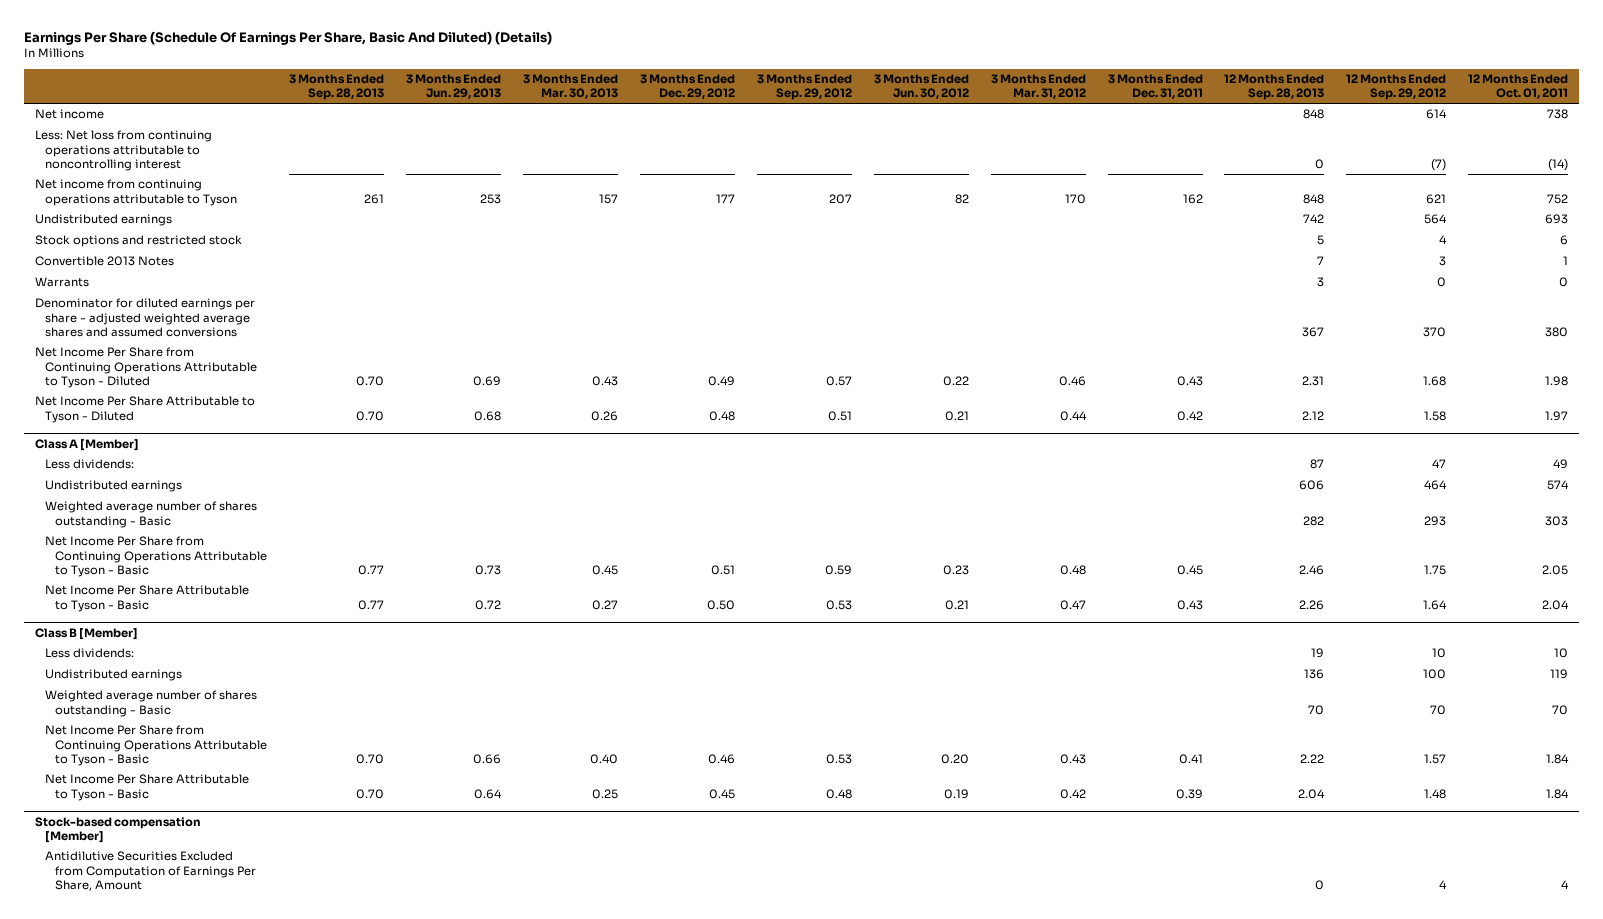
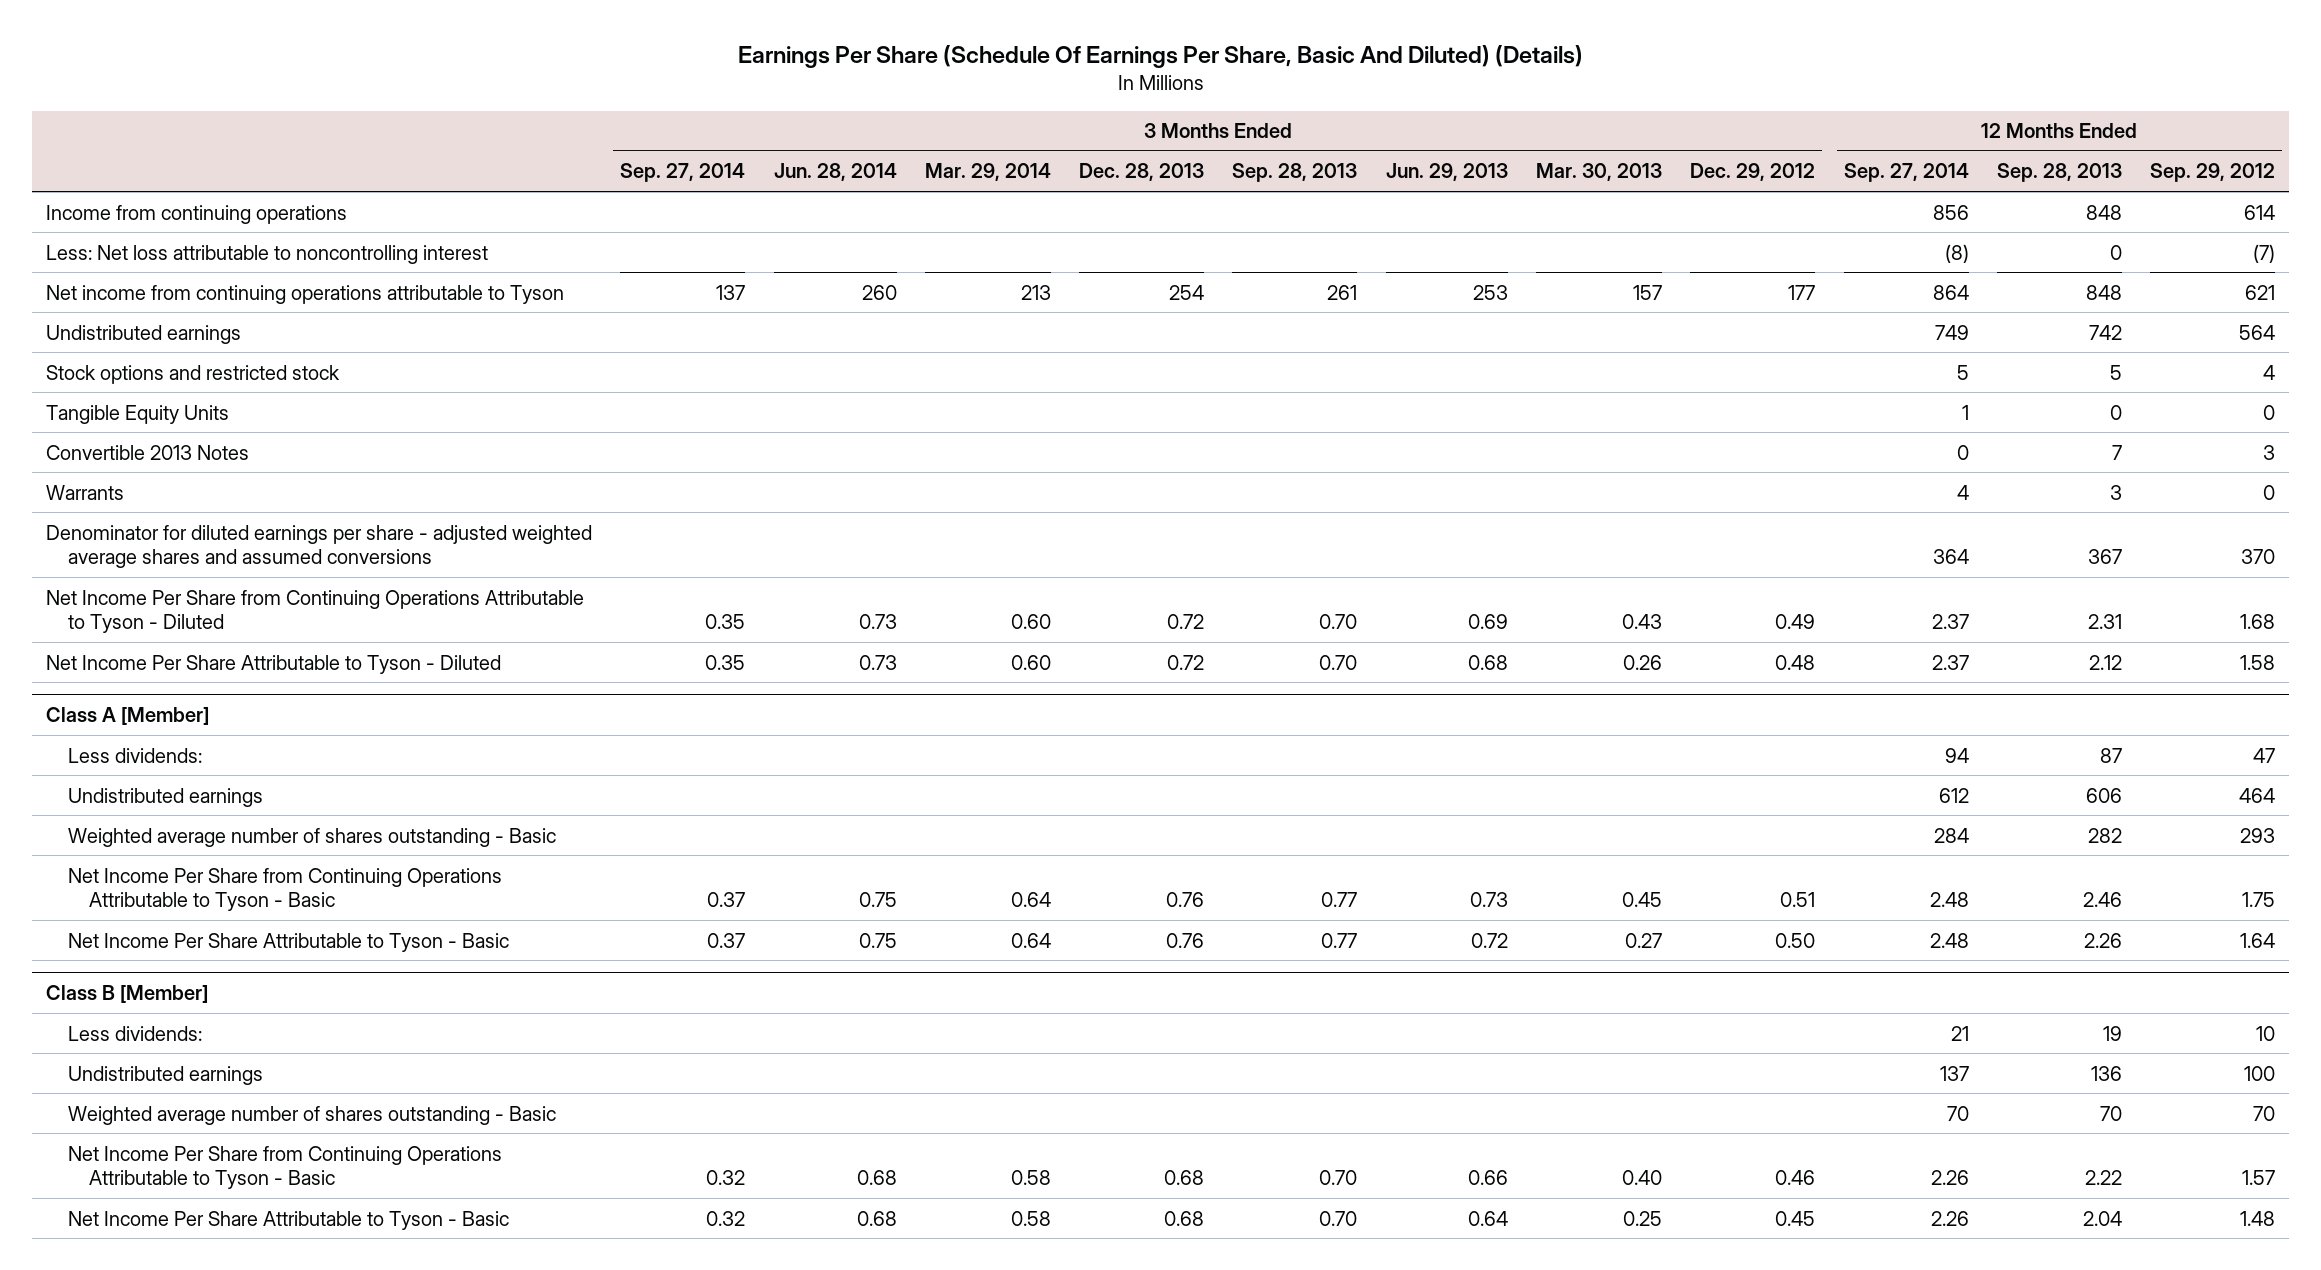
[756,74,852,101] 3 Months Ended Sep. 29, 2012 -> none
[873,74,969,100] 3 Months Ended Jun. 30, 2012 -> none
[990,74,1086,100] 3 Months Ended Mar. 31, 2012 -> none
[1107,74,1203,100] 3 Months Ended Dec. 31, 2011 -> none
[1468,74,1569,100] 12 Months Ended Oct. 01, 2011 -> none
none -> [620,163,746,183] Sep. 27, 2014
none -> [773,163,897,182] Jun. 28, 2014
none -> [924,163,1051,182] Mar. 29, 2014
none -> [1079,163,1205,182] Dec. 28, 2013
none -> [1843,163,1969,183] Sep. 27, 2014
[34,109,104,120] Net income -> [45,204,347,224] Income from continuing operations
[34,130,212,172] Less: Net loss from continuing operations attributable to noncontrolling interest -> [45,244,488,264] Less: Net loss attributable to noncontrolling interest
none -> [45,404,229,424] Tangible Equity Units
[34,816,201,843] Stock-based compensation [Member] -> none
[44,851,256,892] Antidilutive Securities Excluded from Computation of Earnings Per Share, Amount -> none

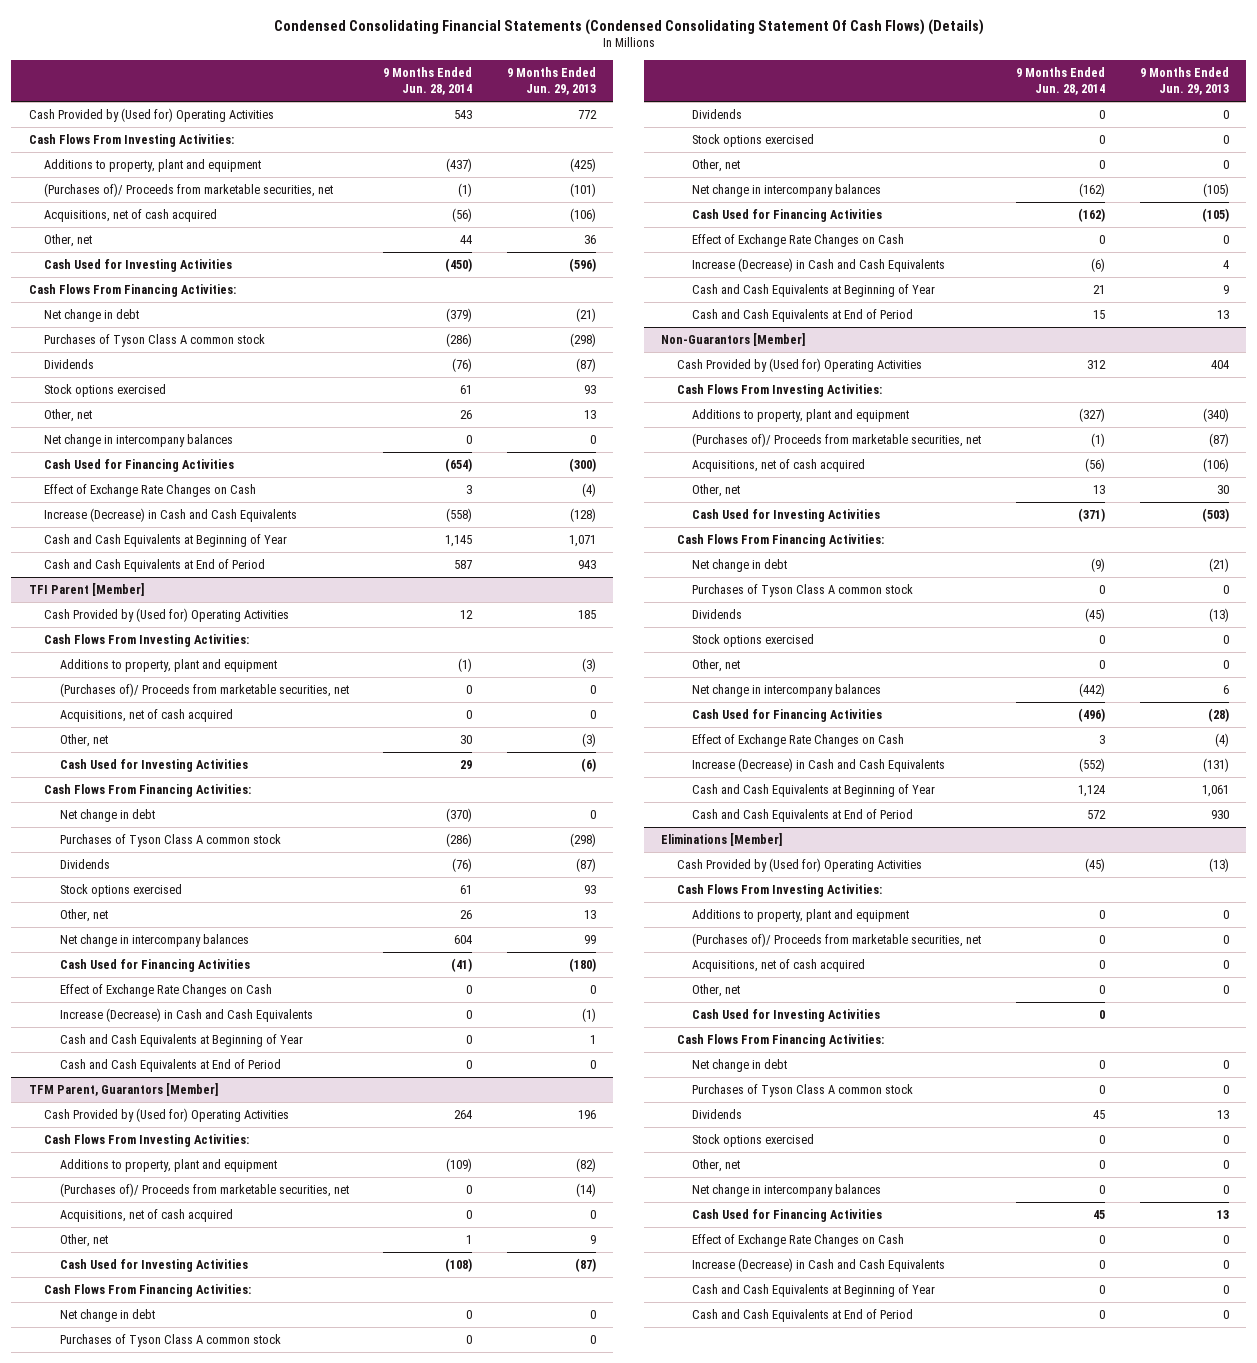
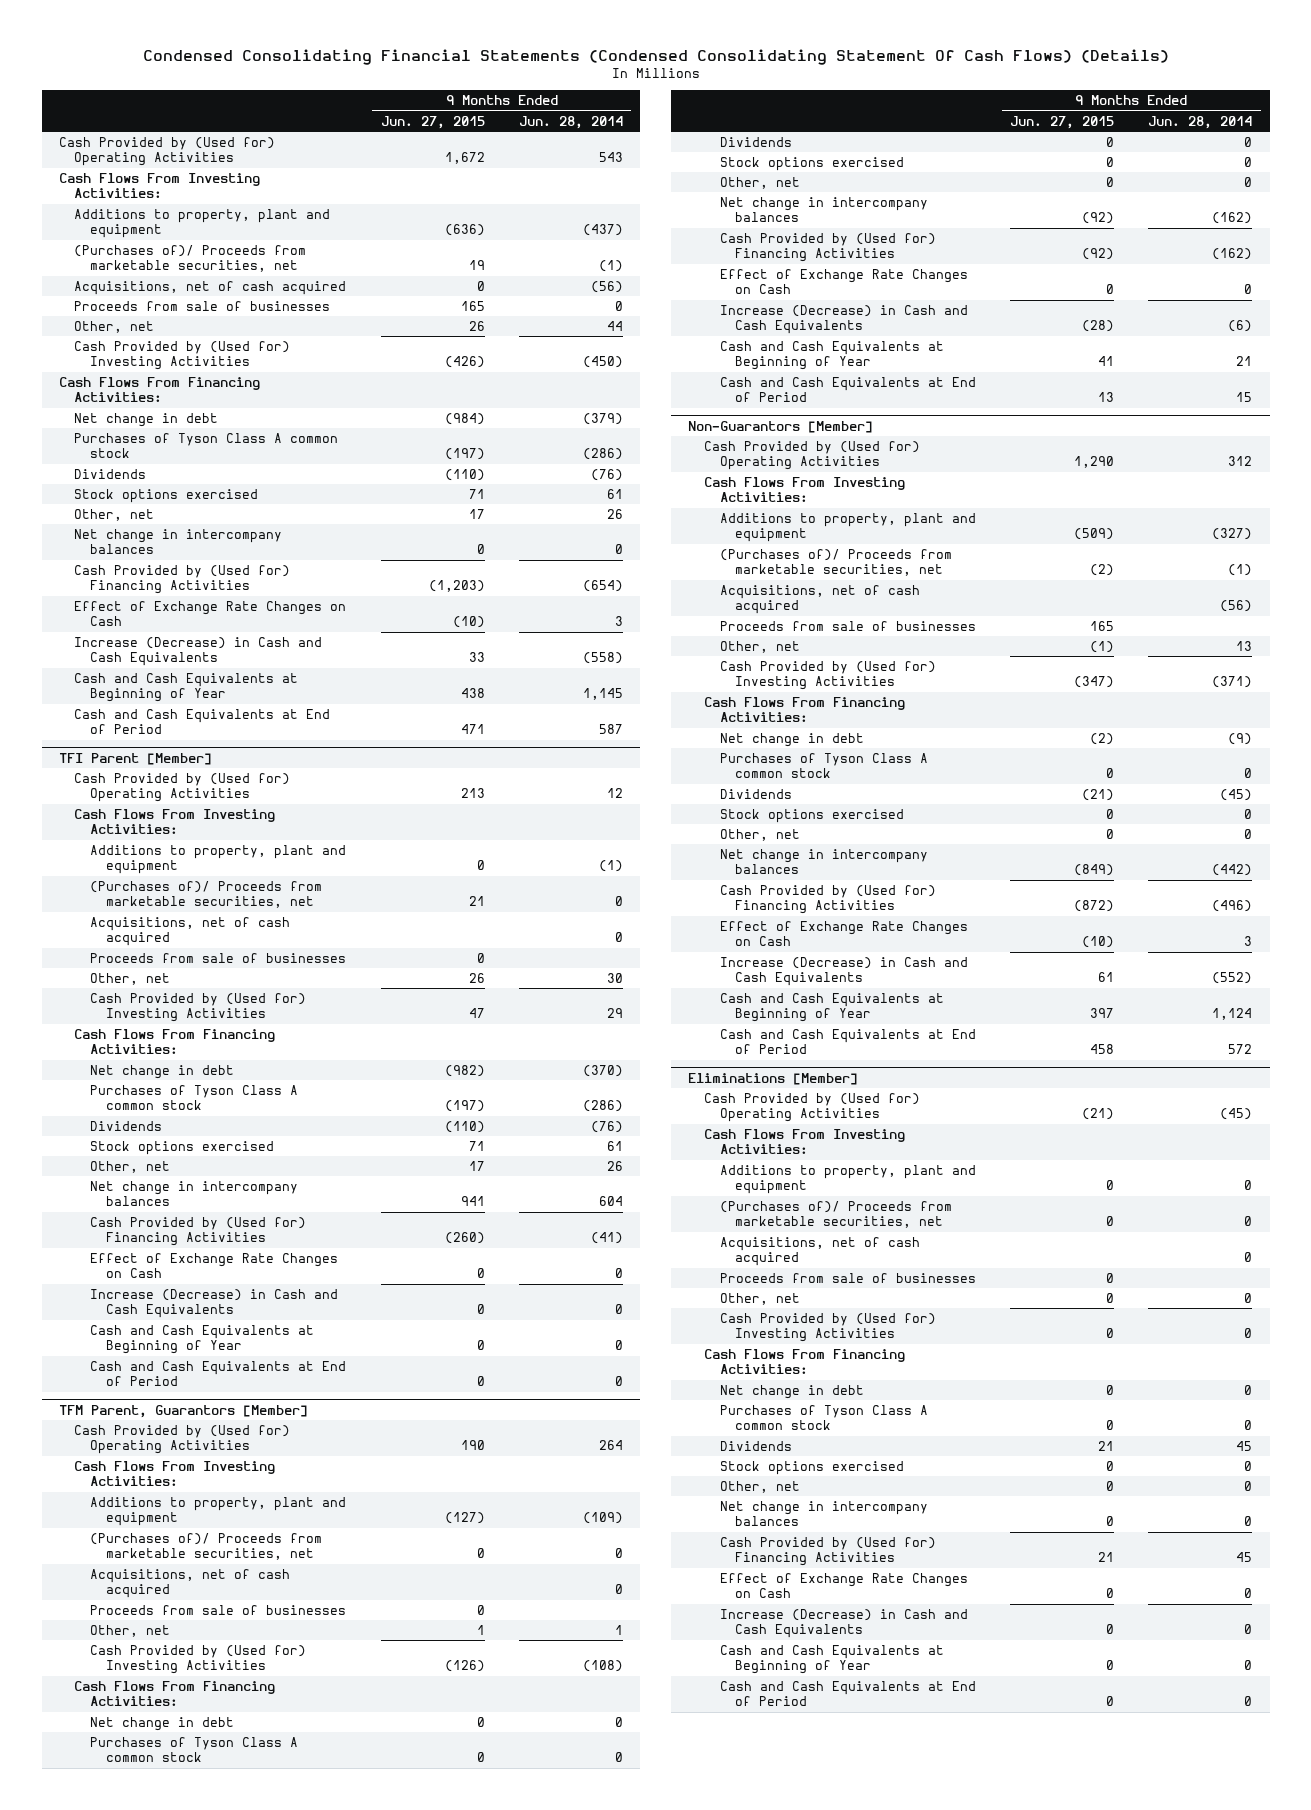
[506,66,596,96] 9 Months Ended Jun. 29, 2013 -> none
none -> [380,115,485,129] Jun. 27, 2015
none -> [74,300,331,311] Proceeds from sale of businesses
[44,259,233,273] Cash Used for Investing Activities -> [74,340,291,371] Cash Provided by (Used for) Investing Activities
[44,459,235,473] Cash Used for Financing Activities -> [74,564,291,595] Cash Provided by (Used for) Financing Activities
none -> [90,952,347,963] Proceeds from sale of businesses
[59,759,248,773] Cash Used for Investing Activities -> [90,992,307,1023] Cash Provided by (Used for) Investing Activities
[59,959,250,973] Cash Used for Financing Activities -> [90,1216,307,1247] Cash Provided by (Used for) Financing Activities
none -> [90,1604,347,1615] Proceeds from sale of businesses
[59,1259,248,1273] Cash Used for Investing Activities -> [90,1644,307,1675] Cash Provided by (Used for) Investing Activities
[692,209,883,223] Cash Used for Financing Activities -> [719,232,936,263] Cash Provided by (Used for) Financing Activities
none -> [719,620,976,631] Proceeds from sale of businesses
[692,509,881,523] Cash Used for Investing Activities -> [719,660,936,691] Cash Provided by (Used for) Investing Activities
[692,709,883,723] Cash Used for Financing Activities -> [719,884,936,915] Cash Provided by (Used for) Financing Activities
none -> [719,1272,976,1283] Proceeds from sale of businesses
[692,1009,881,1023] Cash Used for Investing Activities -> [719,1312,936,1343] Cash Provided by (Used for) Investing Activities
[692,1209,883,1223] Cash Used for Financing Activities -> [719,1536,936,1567] Cash Provided by (Used for) Financing Activities

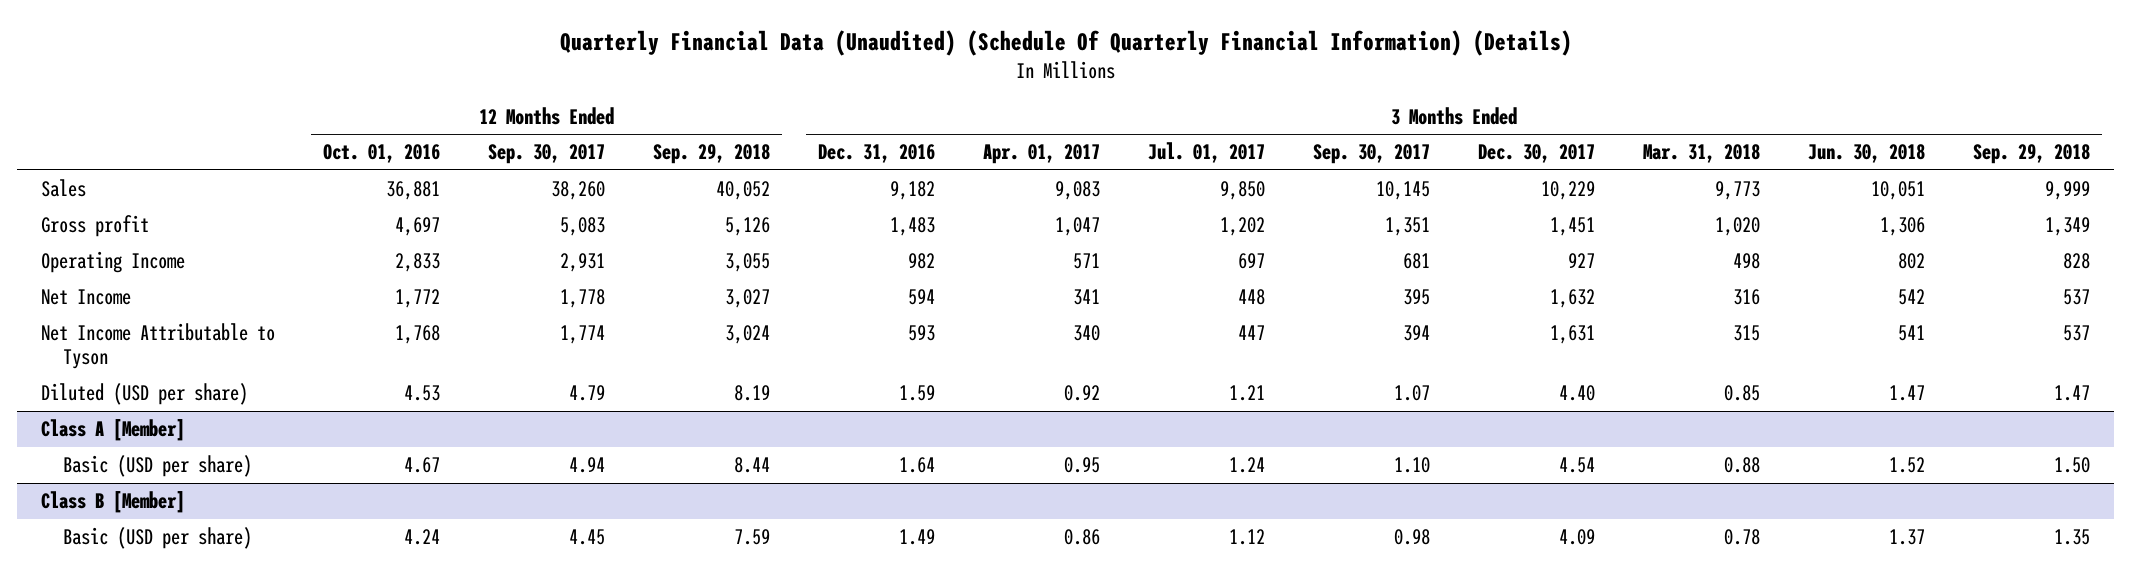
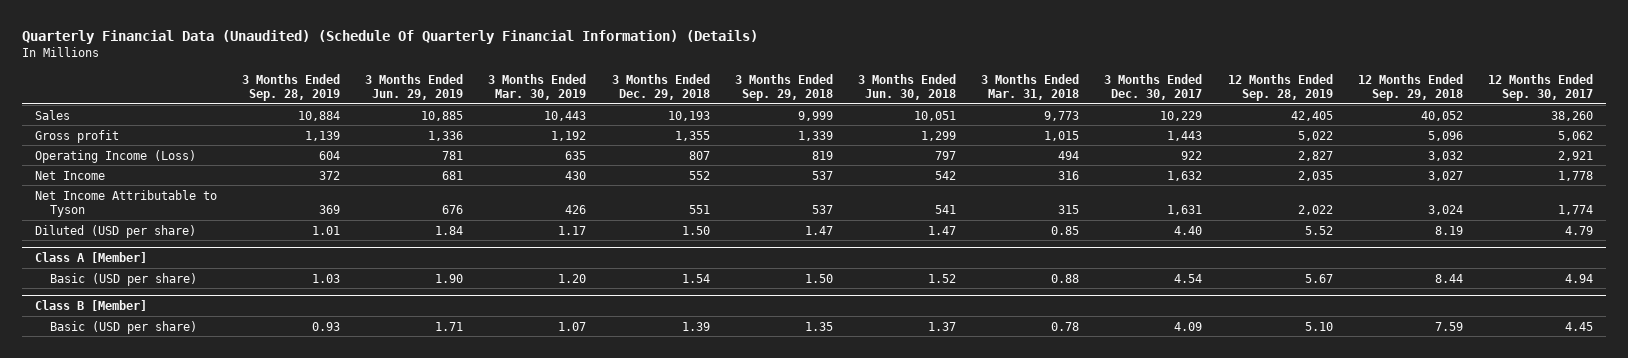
[323,144,441,164] Oct. 01, 2016 -> none
[818,144,936,164] Dec. 31, 2016 -> none
[983,144,1101,165] Apr. 01, 2017 -> none
[1148,142,1266,164] Jul. 01, 2017 -> none
[1313,144,1431,165] Sep. 30, 2017 -> none
none -> [241,73,340,102] 3 Months Ended Sep. 28, 2019
none -> [365,73,464,101] 3 Months Ended Jun. 29, 2019
none -> [488,73,587,101] 3 Months Ended Mar. 30, 2019
none -> [611,73,710,101] 3 Months Ended Dec. 29, 2018
none -> [1227,73,1333,102] 12 Months Ended Sep. 28, 2019
[560,217,606,237] 5,083 -> [1557,130,1593,141] 5,062
[725,217,771,237] 5,126 -> [1427,130,1463,141] 5,096
[1550,217,1596,237] 1,451 -> [1167,130,1203,141] 1,443
[1714,217,1760,237] 1,020 -> [1044,130,1080,141] 1,015
[1879,217,1925,237] 1,306 -> [920,130,956,141] 1,299
[2044,217,2090,237] 1,349 -> [797,130,833,141] 1,339
[41,251,186,274] Operating Income -> [34,149,196,163] Operating Income (Loss)
[560,253,606,273] 2,931 -> [1557,150,1593,161] 2,921
[725,253,771,273] 3,055 -> [1427,150,1463,161] 3,032
[1568,253,1596,269] 927 -> [1181,150,1203,160] 922
[1732,253,1760,270] 498 -> [1058,150,1080,160] 494
[1897,253,1925,270] 802 -> [934,150,956,160] 797
[2062,253,2090,270] 828 -> [811,150,833,160] 819

